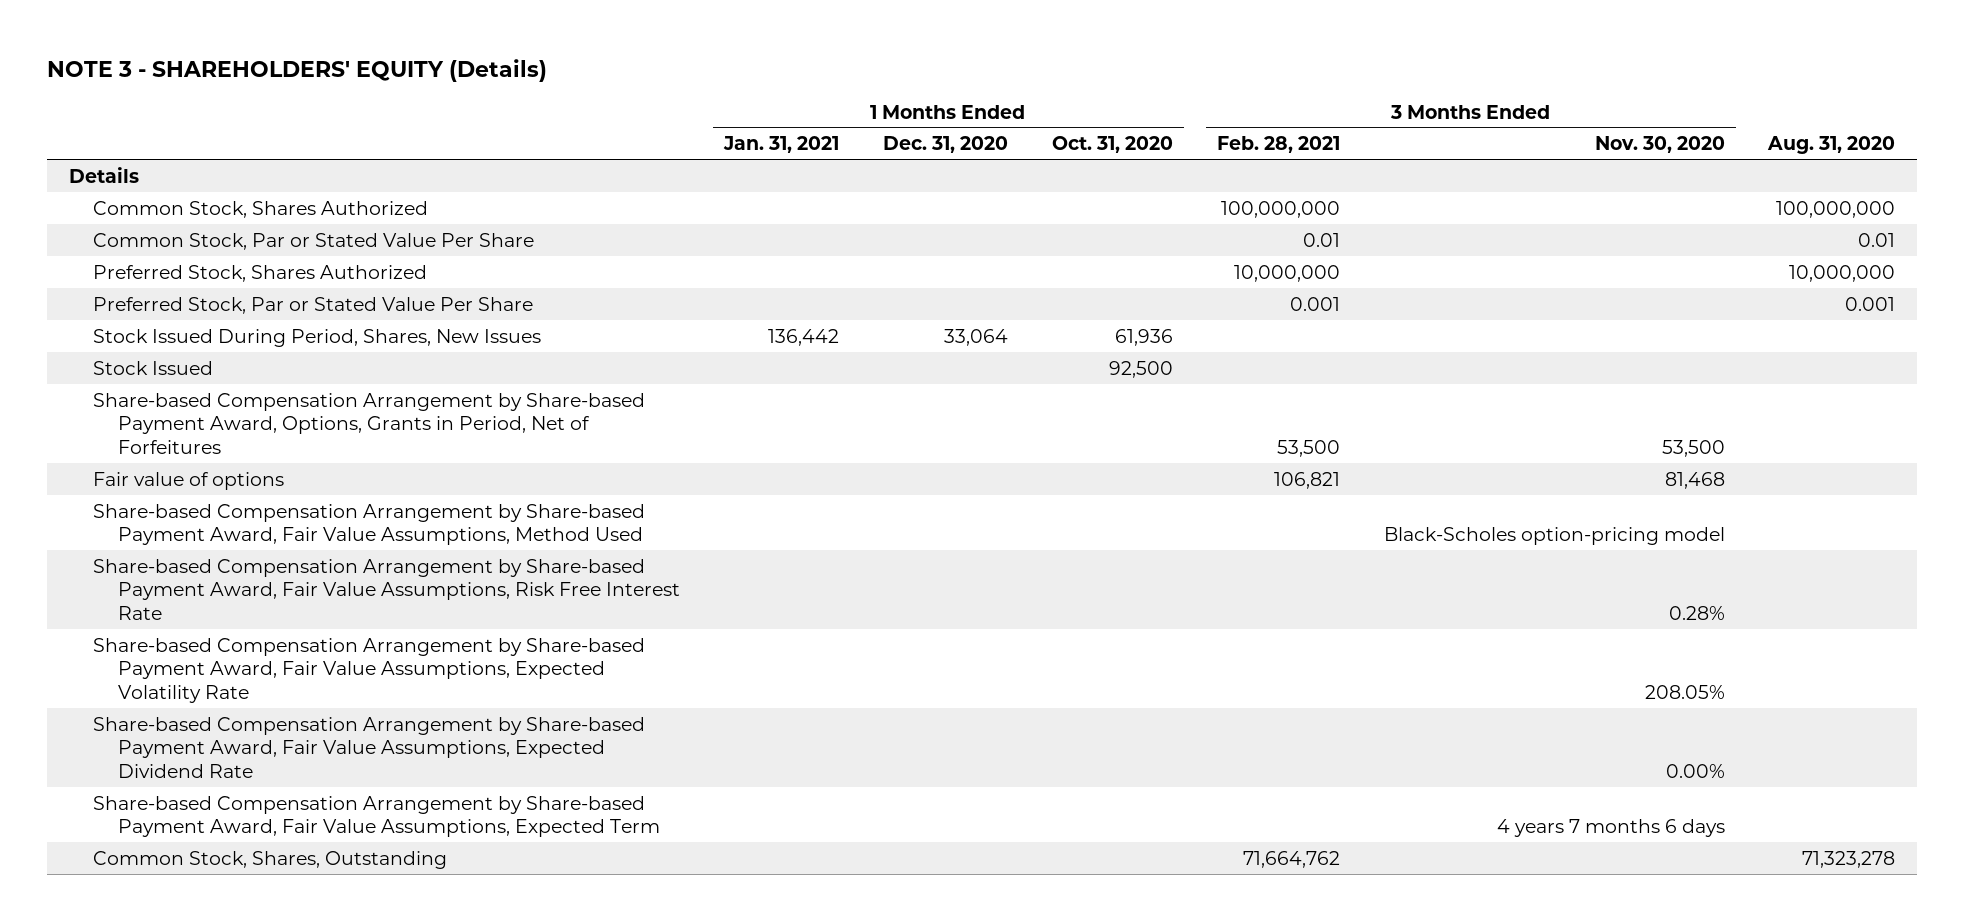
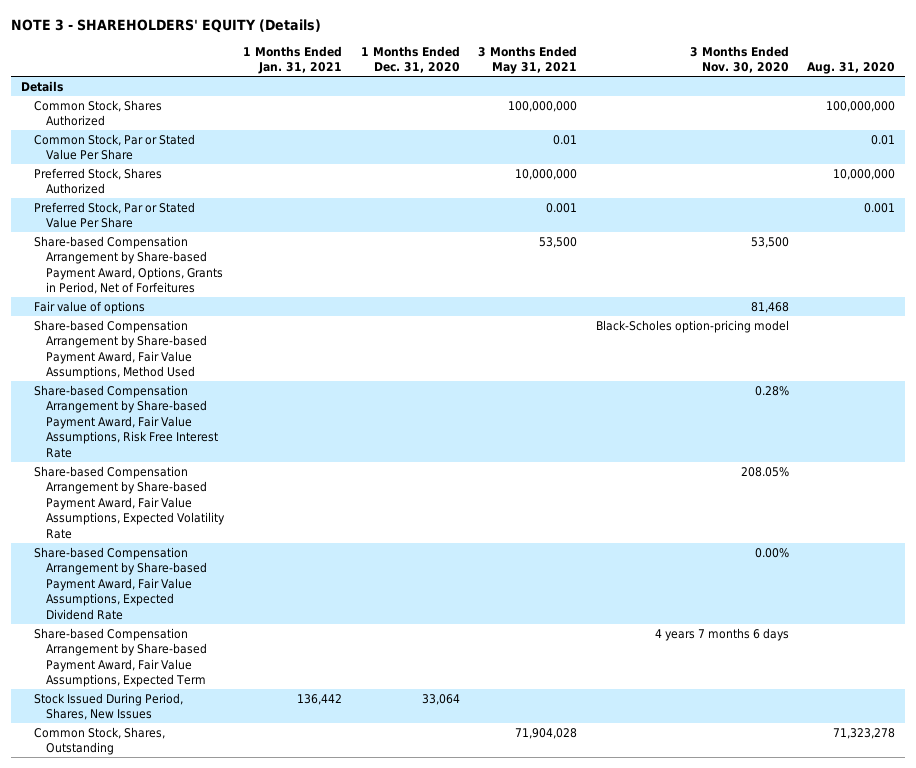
[1051,136,1173,154] Oct. 31, 2020 -> none
[1216,136,1340,154] Feb. 28, 2021 -> none
none -> [478,45,578,75] 3 Months Ended May 31, 2021
[93,360,214,375] Stock Issued -> none
[93,328,542,347] Stock Issued During Period, Shares, New Issues -> [33,692,183,721] Stock Issued During Period, Shares, New Issues

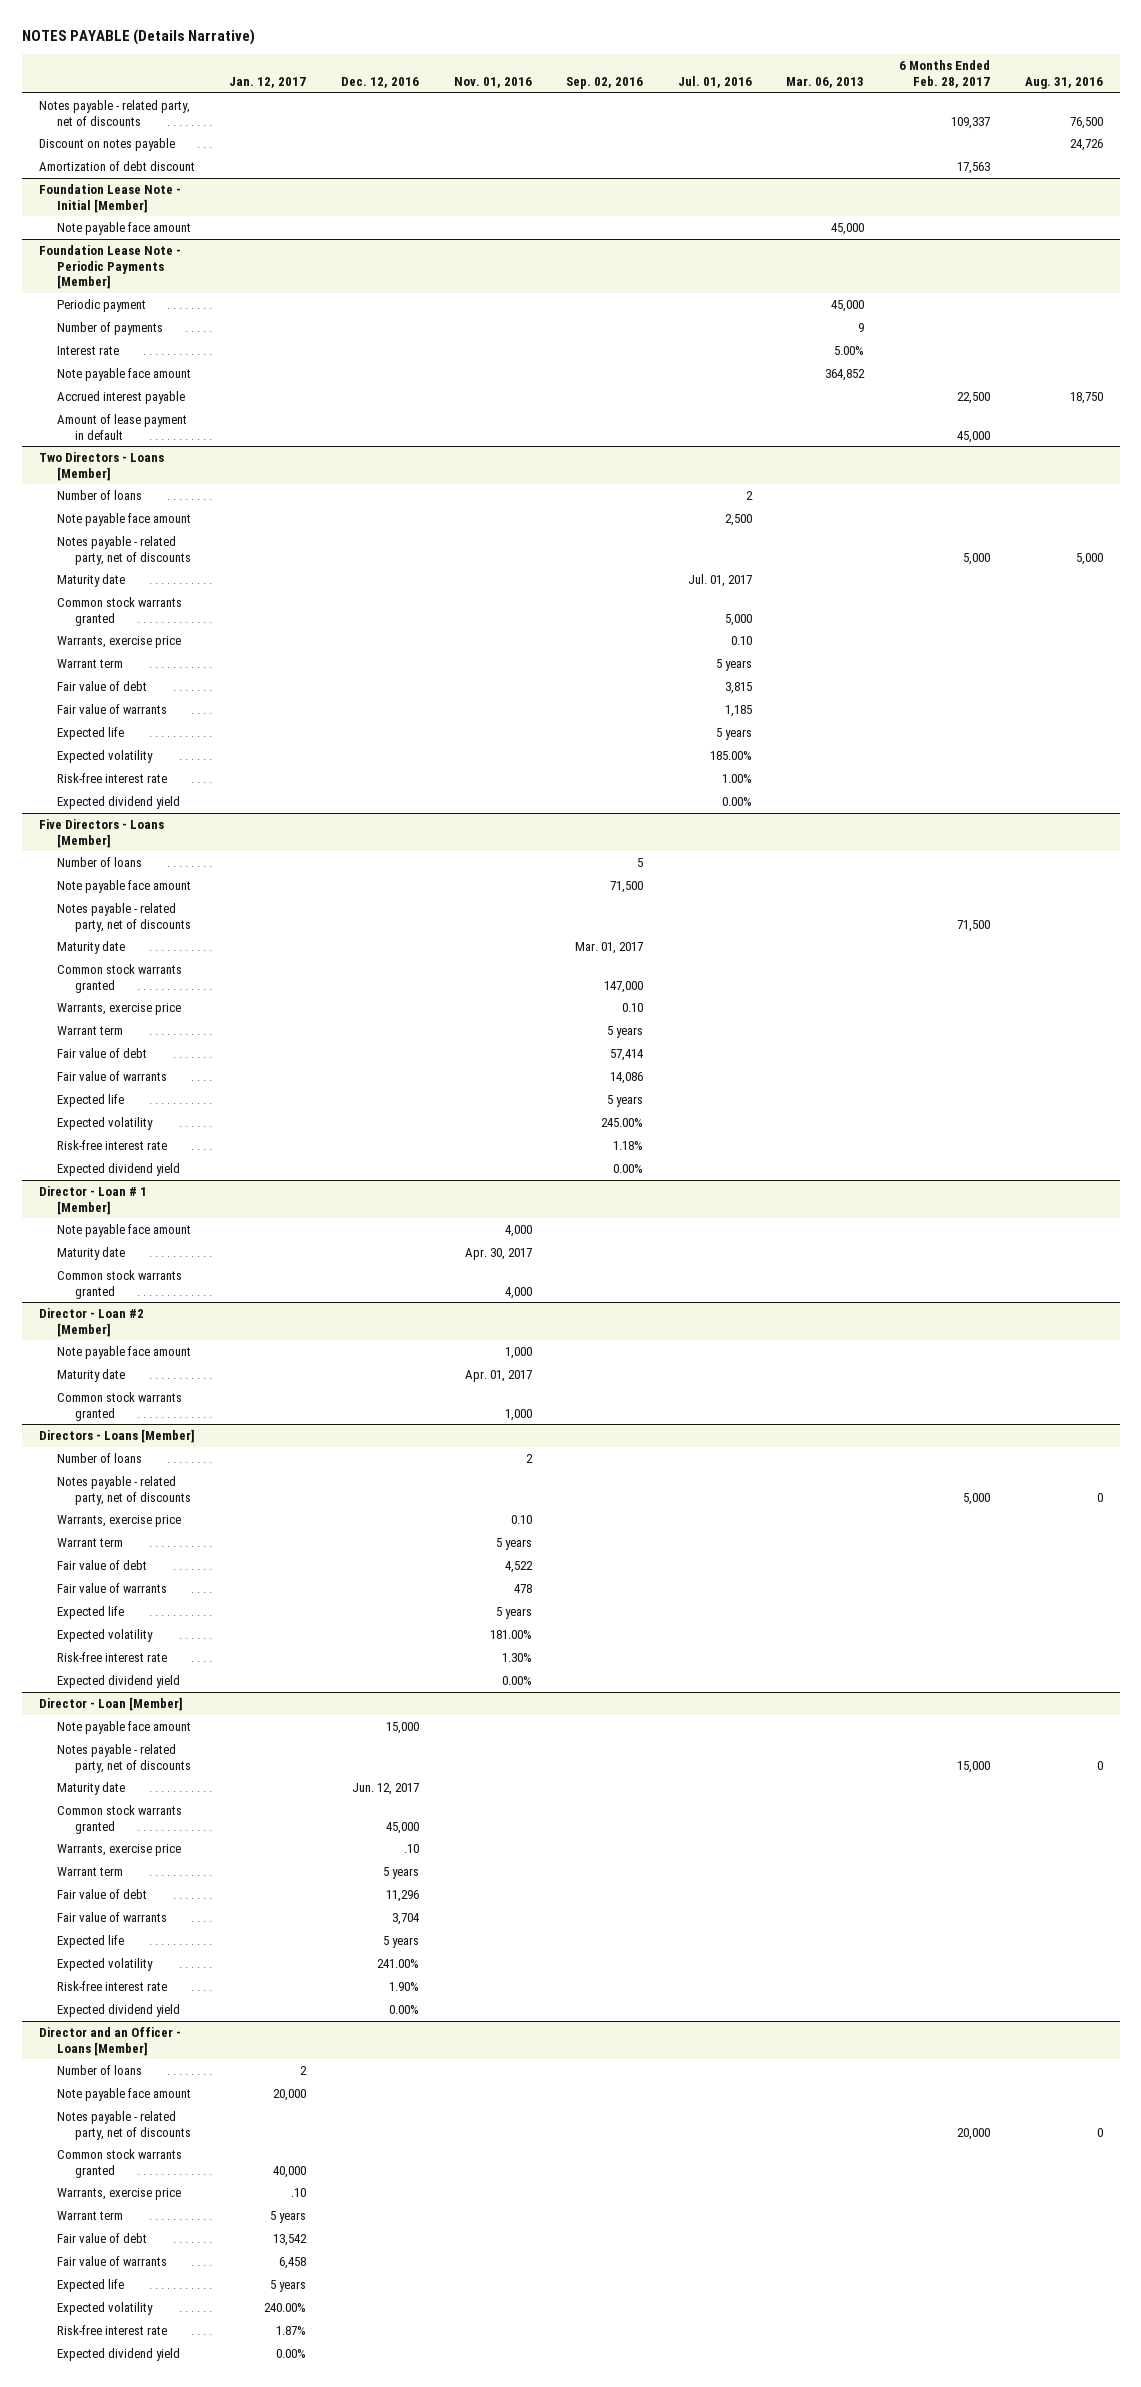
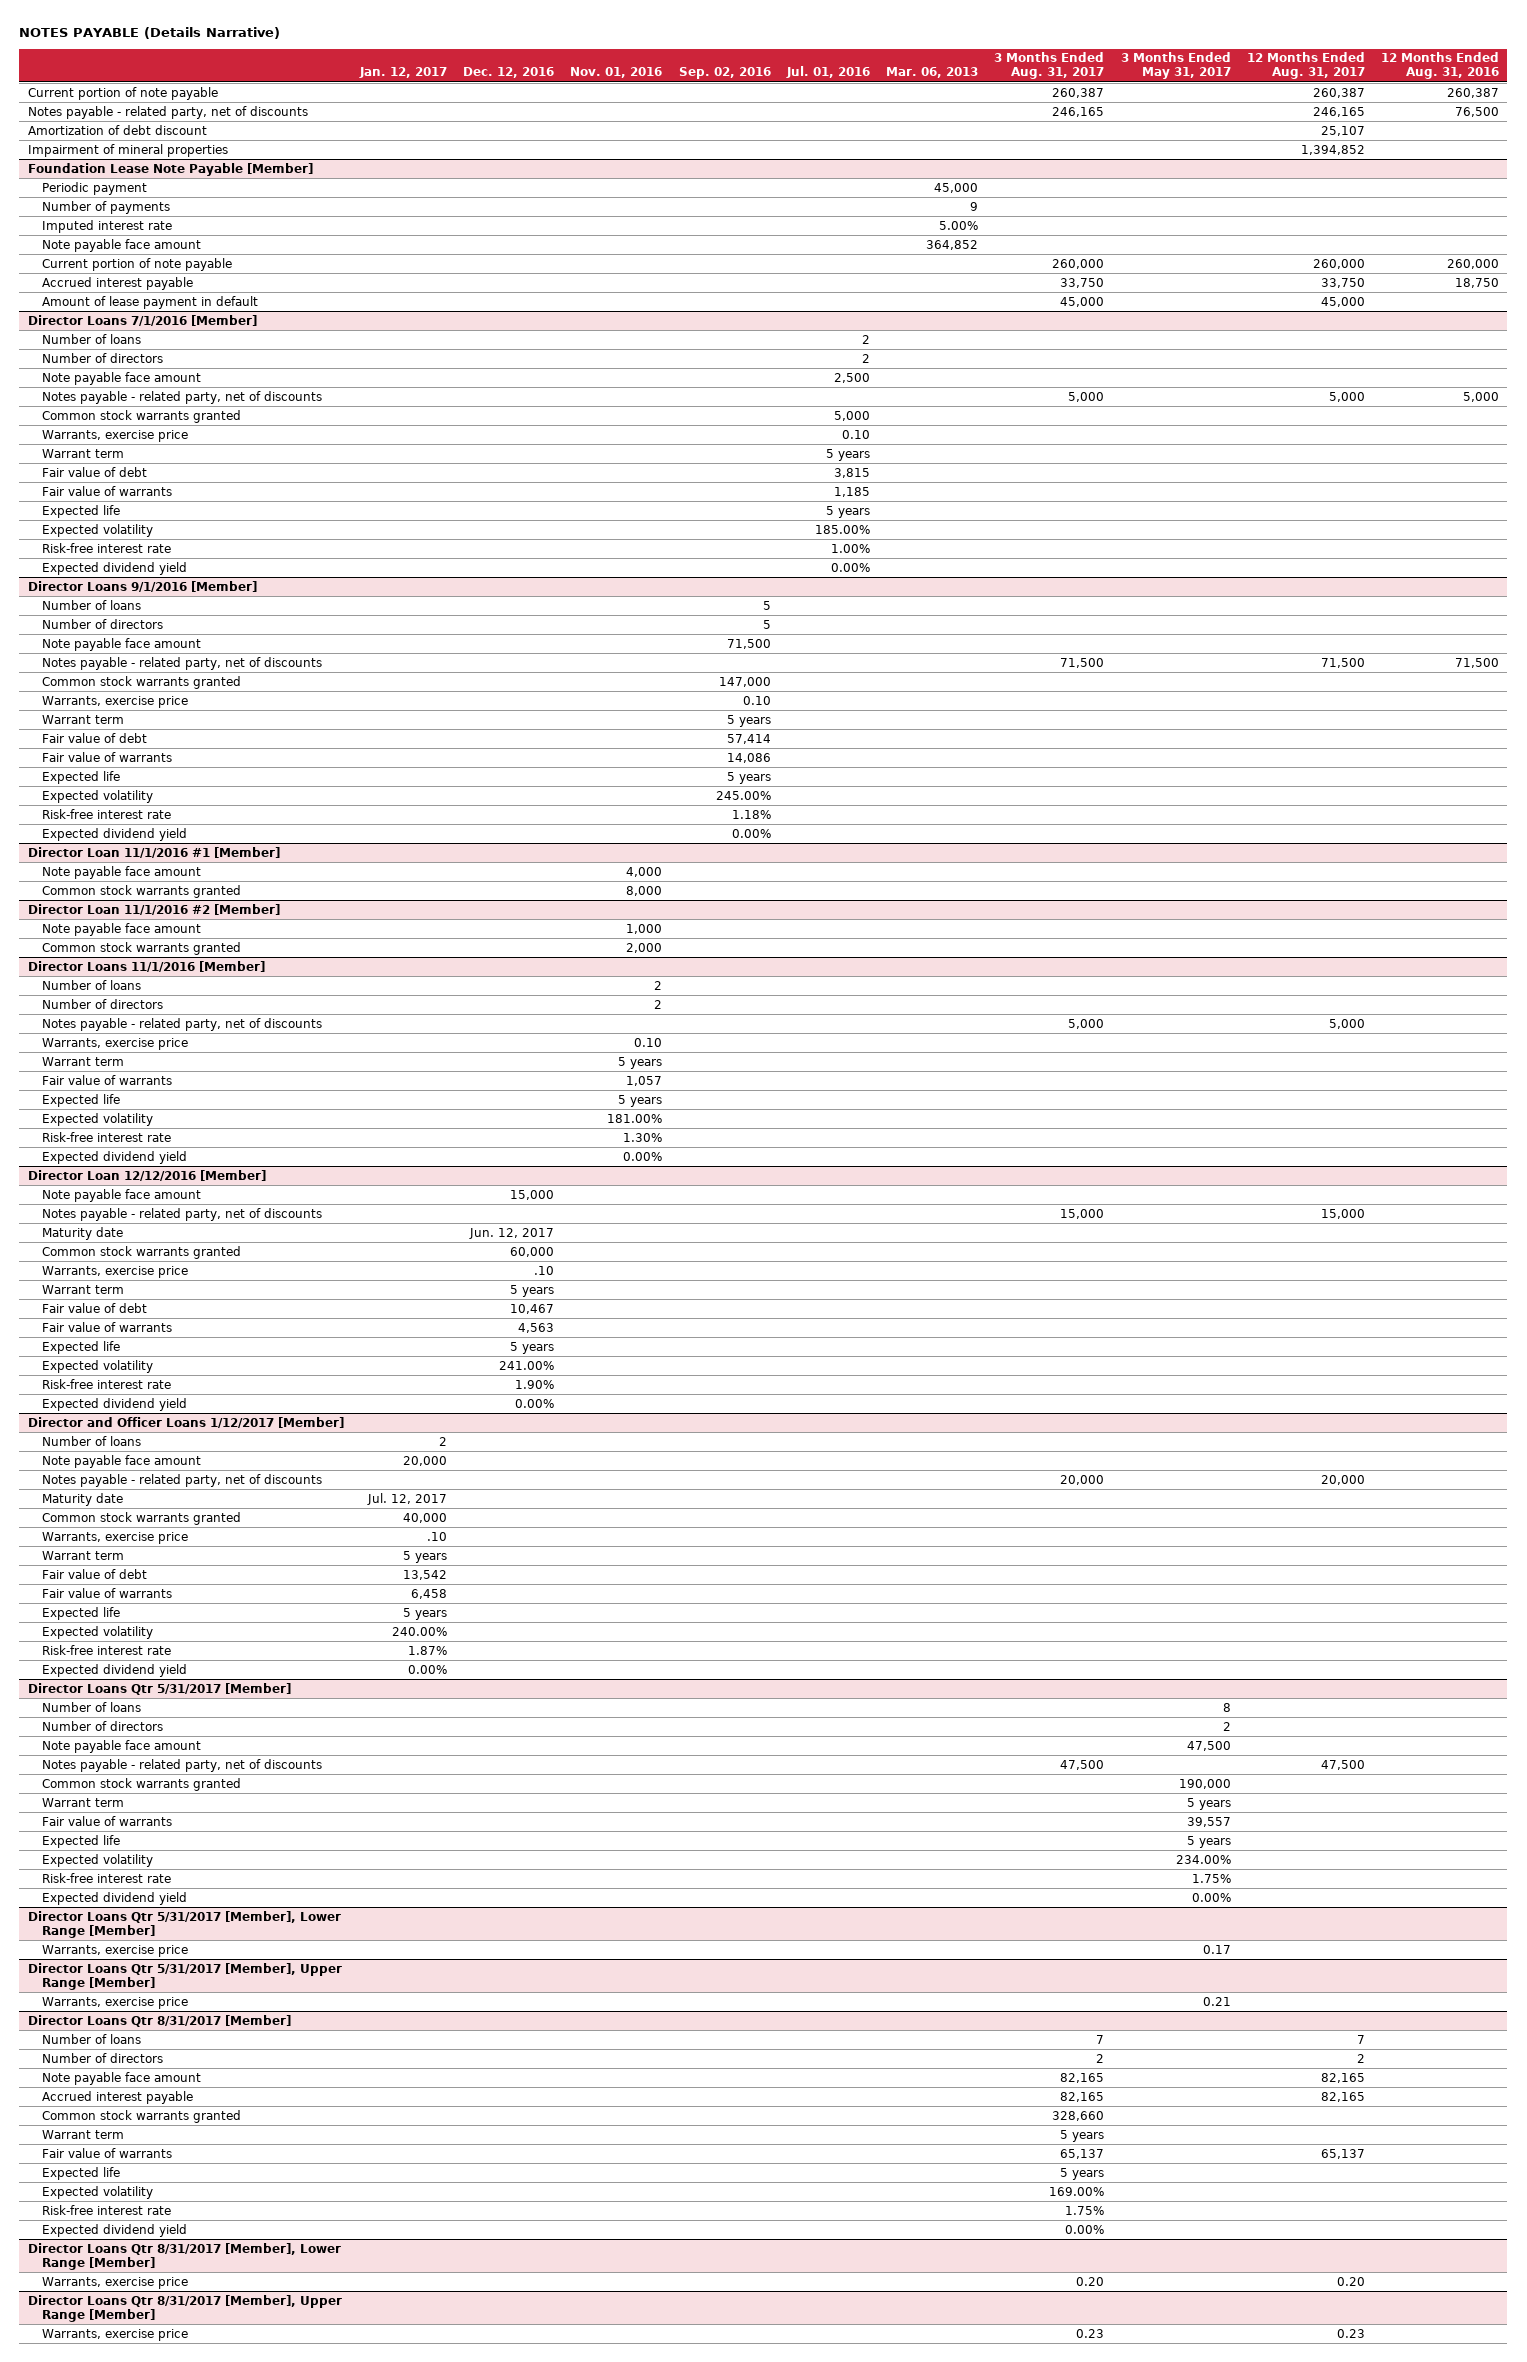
[898,60,990,88] 6 Months Ended Feb. 28, 2017 -> none
[1024,76,1103,89] Aug. 31, 2016 -> none
none -> [994,52,1105,80] 3 Months Ended Aug. 31, 2017
none -> [1120,52,1231,80] 3 Months Ended May 31, 2017
none -> [1246,52,1365,80] 12 Months Ended Aug. 31, 2017
none -> [1381,52,1500,80] 12 Months Ended Aug. 31, 2016
none -> [27,86,218,100] Current portion of note payable
[38,137,175,151] Discount on notes payable -> none
[38,183,181,213] Foundation Lease Note - Initial [Member] -> none
[56,221,191,235] Note payable face amount -> none
none -> [27,143,228,157] Impairment of mineral properties
[38,244,181,290] Foundation Lease Note - Periodic Payments [Member] -> [27,162,313,176] Foundation Lease Note Payable [Member]
[56,345,119,355] Interest rate -> [41,219,172,233] Imputed interest rate
none -> [41,257,232,271] Current portion of note payable
[38,451,164,481] Two Directors - Loans [Member] -> [27,314,257,326] Director Loans 7/1/2016 [Member]
none -> [41,352,163,363] Number of directors
[56,573,125,587] Maturity date -> none
[38,818,164,848] Five Directors - Loans [Member] -> [27,580,257,592] Director Loans 9/1/2016 [Member]
none -> [41,618,163,629] Number of directors
[56,940,125,954] Maturity date -> none
[38,1185,147,1215] Director - Loan # 1 [Member] -> [27,846,280,858] Director Loan 11/1/2016 #1 [Member]
[56,1246,125,1260] Maturity date -> none
[504,1286,532,1299] 4,000 -> [626,885,663,896] 8,000
[38,1307,144,1337] Director - Loan #2 [Member] -> [27,903,280,915] Director Loan 11/1/2016 #2 [Member]
[56,1368,125,1382] Maturity date -> none
[504,1408,532,1421] 1,000 -> [626,942,663,953] 2,000
[38,1428,195,1443] Directors - Loans [Member] -> [27,960,265,972] Director Loans 11/1/2016 [Member]
none -> [41,998,163,1009] Number of directors
[56,1559,147,1570] Fair value of debt -> none
[513,1583,532,1593] 478 -> [626,1075,663,1086] 1,057
[38,1696,183,1711] Director - Loan [Member] -> [27,1169,266,1181] Director Loan 12/12/2016 [Member]
[385,1821,419,1834] 45,000 -> [510,1246,555,1257] 60,000
[385,1889,419,1902] 11,296 -> [510,1303,555,1314] 10,467
[391,1912,420,1925] 3,704 -> [518,1322,555,1333] 4,563
[38,2026,181,2056] Director and an Officer - Loans [Member] -> [27,1416,344,1428] Director and Officer Loans 1/12/2017 [Member]
none -> [41,1492,123,1506] Maturity date
none -> [27,1682,291,1695] Director Loans Qtr 5/31/2017 [Member]
none -> [41,1701,141,1712] Number of loans
none -> [41,1720,163,1731] Number of directors
none -> [41,1739,201,1753] Note payable face amount
none -> [41,1758,322,1772] Notes payable - related party, net of discounts
none -> [41,1777,241,1791] Common stock warrants granted
none -> [41,1797,124,1807] Warrant term
none -> [41,1815,172,1826] Fair value of warrants
none -> [41,1834,120,1848] Expected life
none -> [41,1853,153,1867] Expected volatility
none -> [41,1872,171,1883] Risk-free interest rate
none -> [41,1891,187,1905] Expected dividend yield
none -> [27,1910,341,1938] Director Loans Qtr 5/31/2017 [Member], Lower Range [Member]
none -> [41,1944,188,1957] Warrants, exercise price
none -> [27,1962,342,1990] Director Loans Qtr 5/31/2017 [Member], Upper Range [Member]
none -> [41,1996,188,2009] Warrants, exercise price
none -> [27,2014,291,2027] Director Loans Qtr 8/31/2017 [Member]
none -> [41,2033,141,2044] Number of loans
none -> [41,2052,163,2063] Number of directors
none -> [41,2071,201,2085] Note payable face amount
none -> [41,2090,193,2104] Accrued interest payable
none -> [41,2109,241,2123] Common stock warrants granted
none -> [41,2129,124,2139] Warrant term
none -> [41,2147,172,2158] Fair value of warrants
none -> [41,2166,120,2180] Expected life
none -> [41,2185,153,2199] Expected volatility
none -> [41,2204,171,2215] Risk-free interest rate
none -> [41,2223,187,2237] Expected dividend yield
none -> [27,2242,341,2270] Director Loans Qtr 8/31/2017 [Member], Lower Range [Member]
none -> [41,2276,188,2289] Warrants, exercise price
none -> [27,2294,342,2322] Director Loans Qtr 8/31/2017 [Member], Upper Range [Member]
none -> [41,2328,188,2341] Warrants, exercise price

